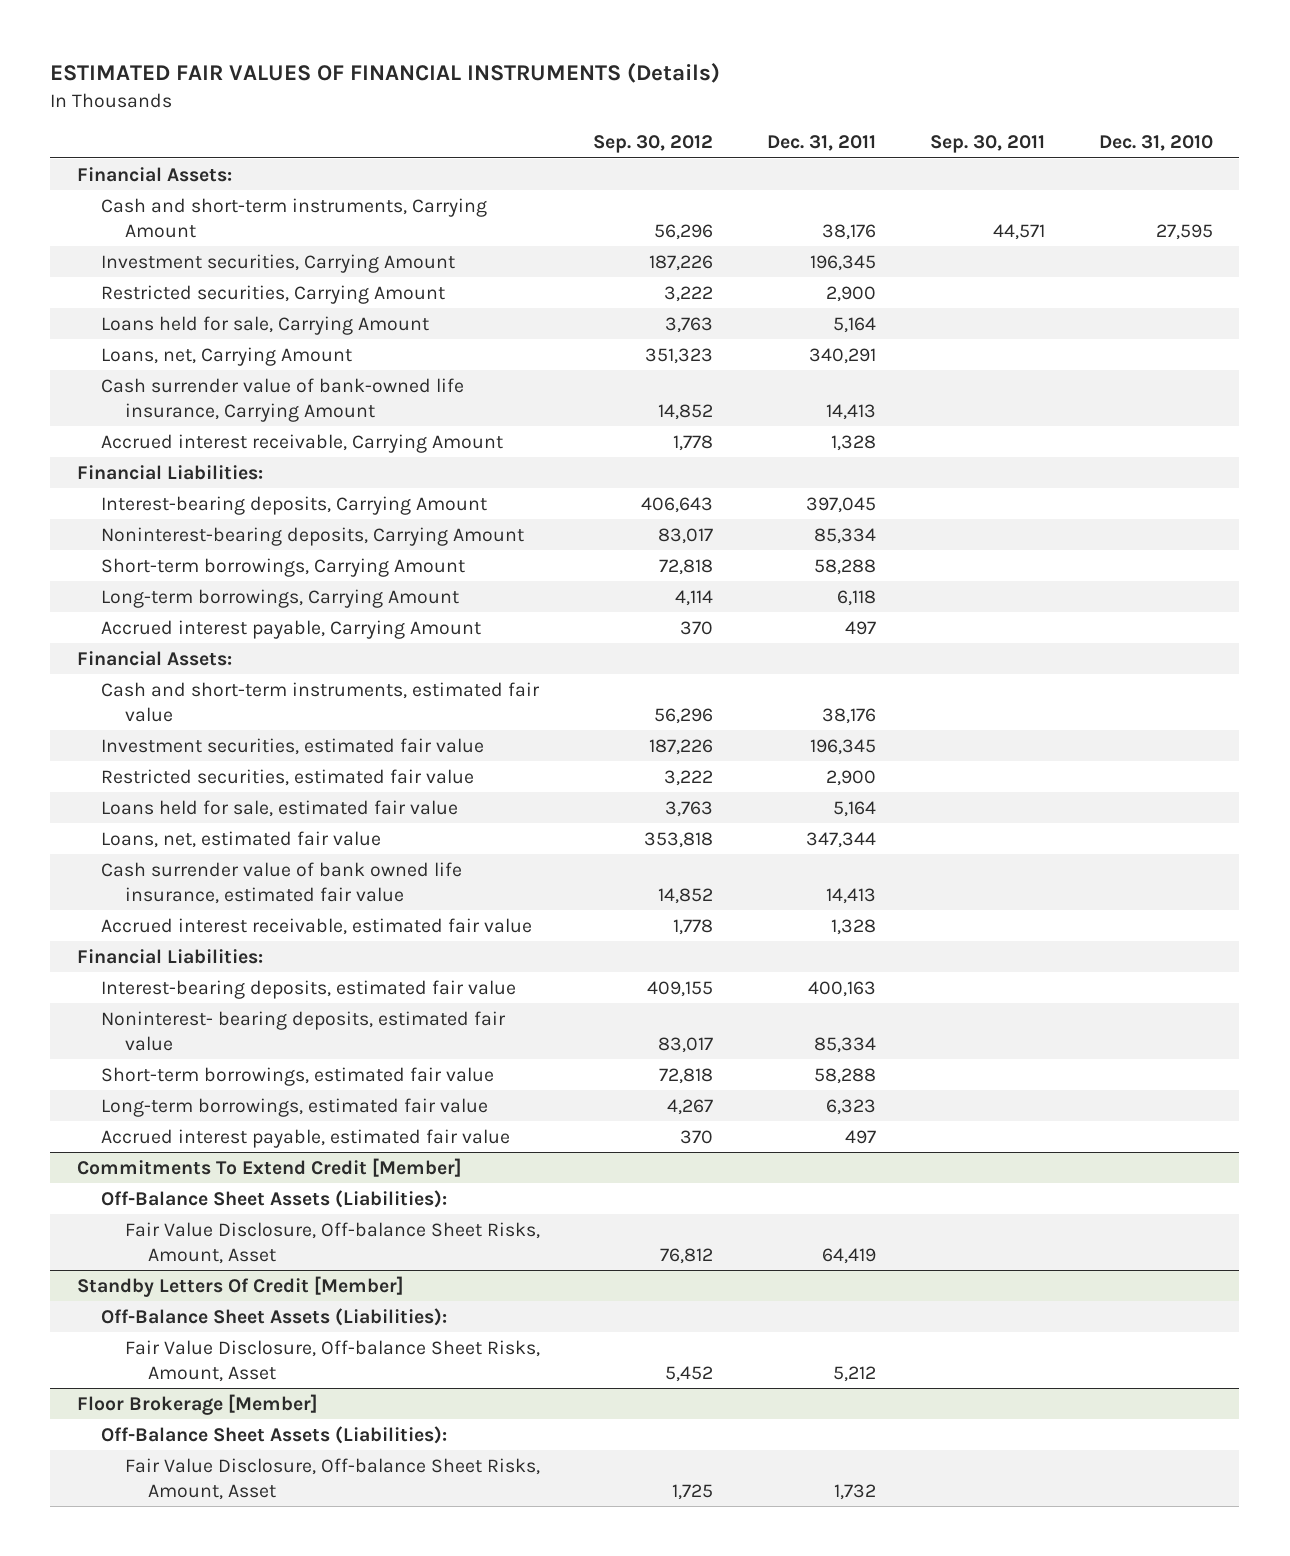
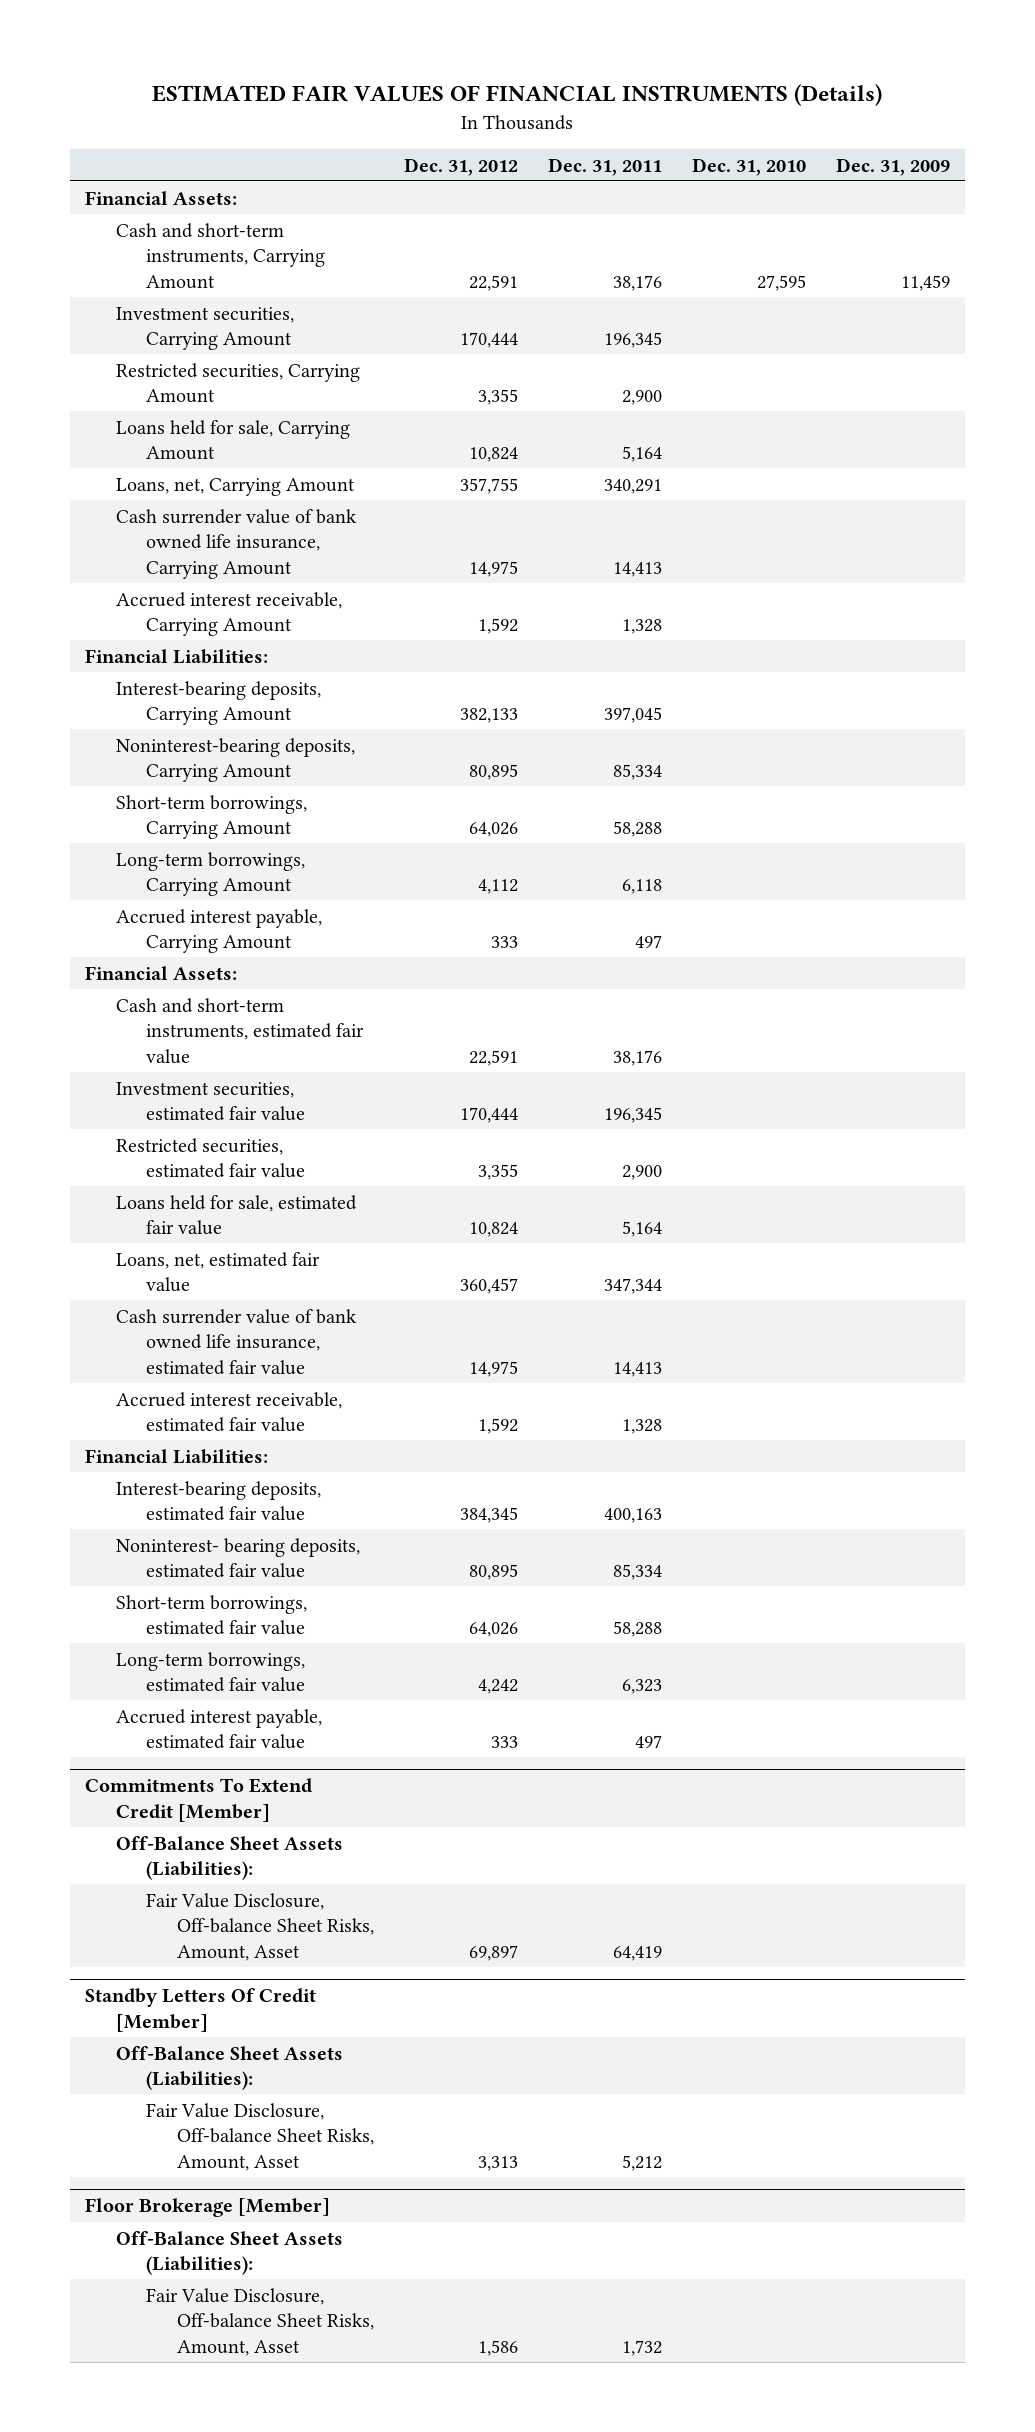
[593,135,714,154] Sep. 30, 2012 -> none
[929,135,1045,154] Sep. 30, 2011 -> none
none -> [404,157,519,176] Dec. 31, 2012
none -> [835,157,950,176] Dec. 31, 2009
[100,377,464,422] Cash surrender value of bank-owned life insurance, Carrying Amount -> [115,508,357,579] Cash surrender value of bank owned life insurance, Carrying Amount

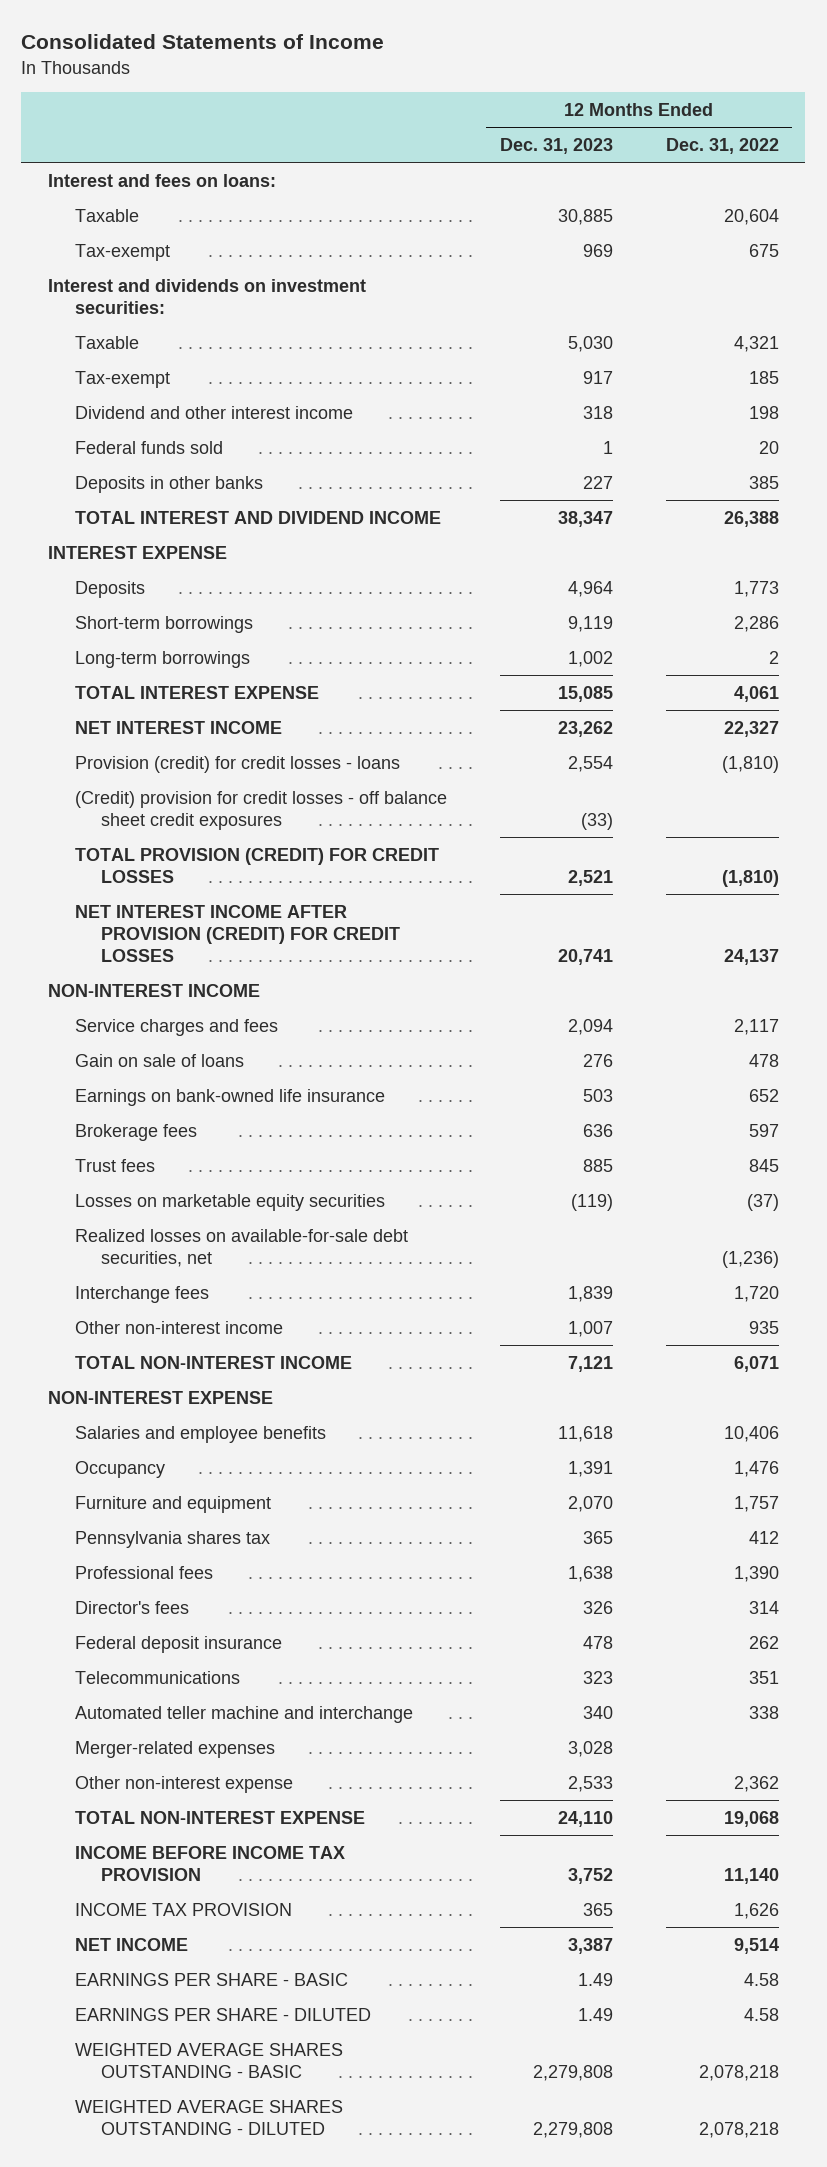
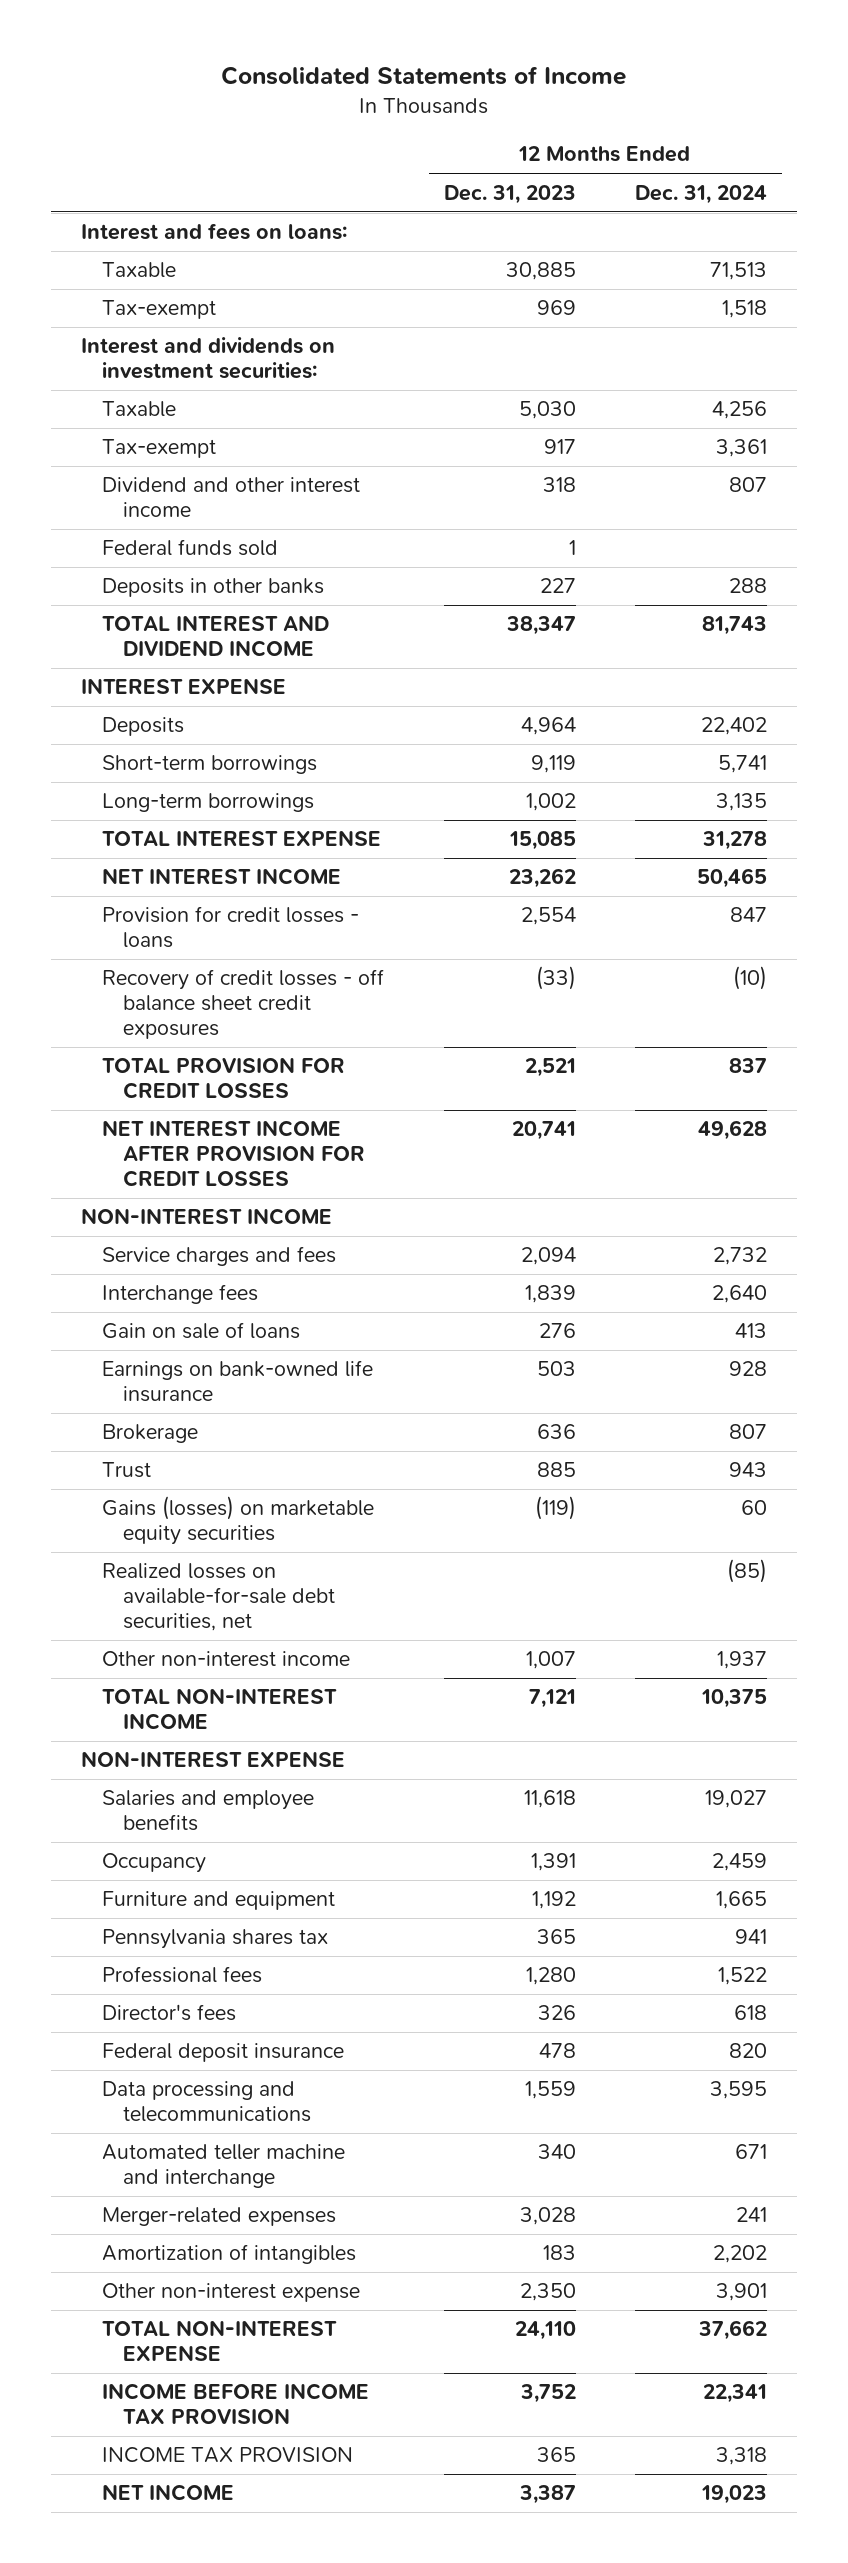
[665,137,779,154] Dec. 31, 2022 -> none
none -> [635,184,768,204] Dec. 31, 2024
[74,755,400,773] Provision (credit) for credit losses - loans -> [101,906,359,949] Provision for credit losses - loans
[74,790,447,830] (Credit) provision for credit losses - off balance sheet credit exposures -> [101,969,384,1040] Recovery of credit losses - off balance sheet credit exposures
[74,847,439,883] TOTAL PROVISION (CREDIT) FOR CREDIT LOSSES -> [101,1057,345,1100] TOTAL PROVISION FOR CREDIT LOSSES
[74,904,401,962] NET INTEREST INCOME AFTER PROVISION (CREDIT) FOR CREDIT LOSSES -> [101,1120,365,1188] NET INTEREST INCOME AFTER PROVISION FOR CREDIT LOSSES
[74,1285,209,1303] Interchange fees -> [101,1284,258,1305] Interchange fees
[74,1123,197,1141] Brokerage fees -> [101,1424,198,1444] Brokerage
[74,1158,155,1172] Trust fees -> [101,1462,151,1479] Trust
[74,1193,385,1211] Losses on marketable equity securities -> [101,1496,374,1546] Gains (losses) on marketable equity securities
[567,1495,613,1512] 2,070 -> [531,1891,576,1910] 1,192
[567,1565,613,1582] 1,638 -> [525,1967,576,1986] 1,280
[74,1670,240,1684] Telecommunications -> [101,2081,311,2123] Data processing and telecommunications
[582,1670,613,1684] 323 -> [524,2081,576,2100] 1,559
none -> [101,2244,356,2265] Amortization of intangibles
[567,1775,613,1792] 2,533 -> [519,2283,576,2302] 2,350
[74,1972,348,1986] EARNINGS PER SHARE - BASIC -> none
[74,2007,371,2021] EARNINGS PER SHARE - DILUTED -> none
[74,2042,343,2078] WEIGHTED AVERAGE SHARES OUTSTANDING - BASIC -> none
[74,2099,343,2135] WEIGHTED AVERAGE SHARES OUTSTANDING - DILUTED -> none

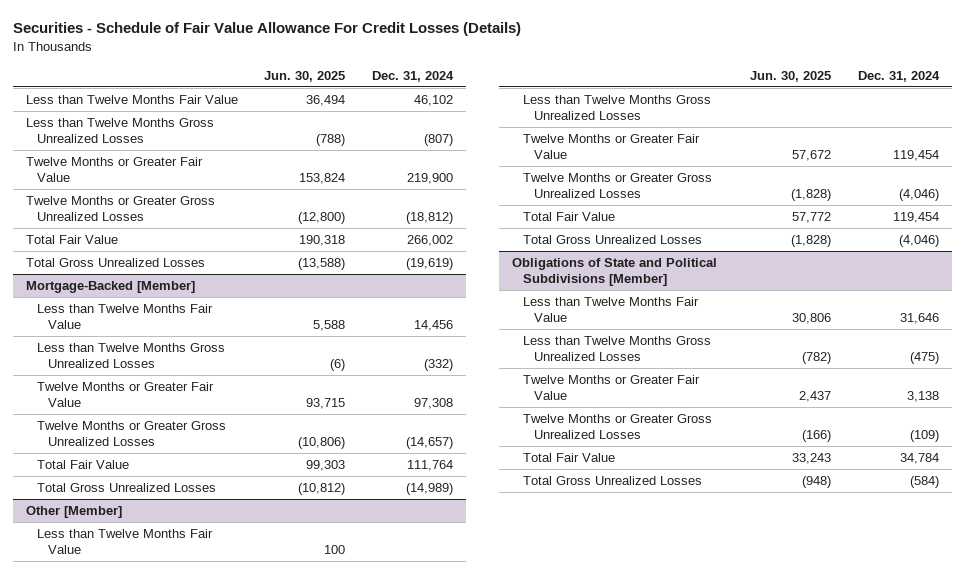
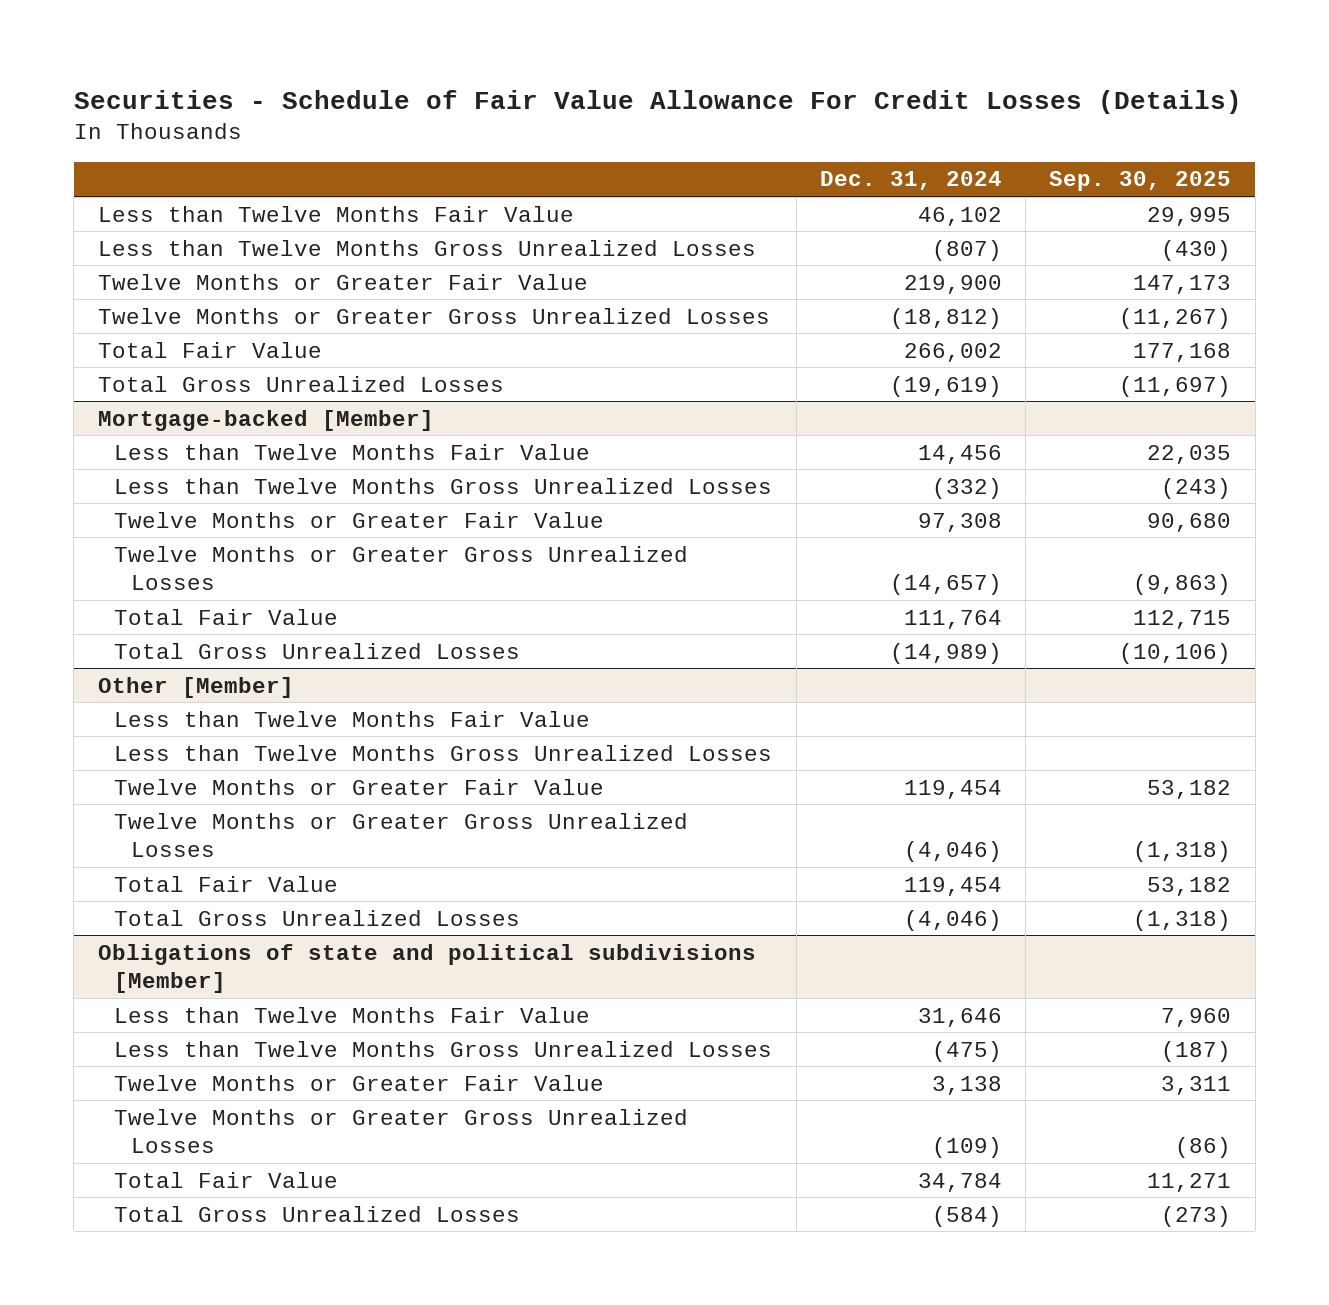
[264,70,346,82] Jun. 30, 2025 -> none
none -> [1049,171,1232,192] Sep. 30, 2025
[25,280,195,293] Mortgage-Backed [Member] -> [97,409,434,431] Mortgage-backed [Member]
[511,257,717,287] Obligations of State and Political Subdivisions [Member] -> [97,943,756,994] Obligations of state and political subdivisions [Member]

